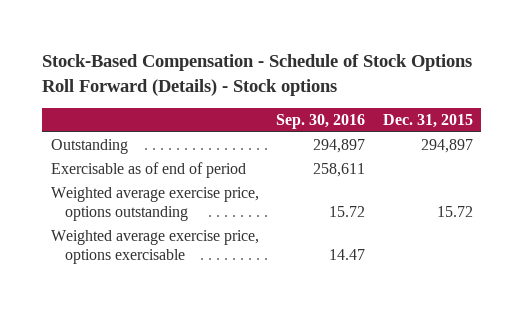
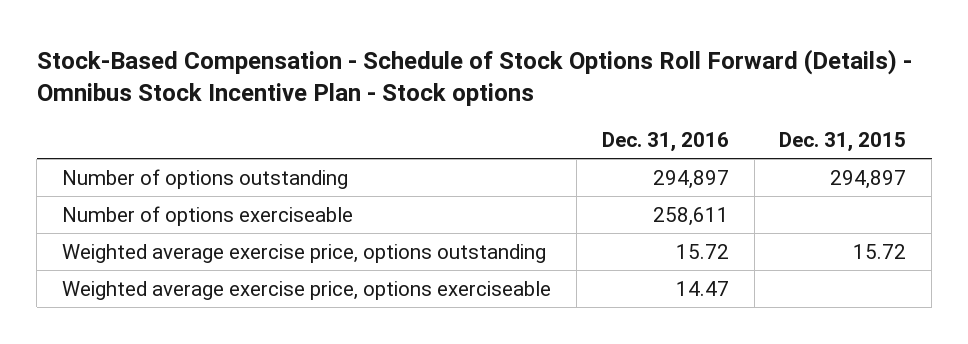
[42,54,473,96] Stock-Based Compensation - Schedule of Stock Options Roll Forward (Details) - Stock options -> [36,48,912,106] Stock-Based Compensation - Schedule of Stock Options Roll Forward (Details) - Omnibus Stock Incentive Plan - Stock options
[276,113,366,129] Sep. 30, 2016 -> none
none -> [601,132,729,153] Dec. 31, 2016
[51,139,129,155] Outstanding -> [62,168,349,189] Number of options outstanding
[51,162,247,179] Exercisable as of end of period -> [62,205,354,226] Number of options exerciseable
[51,230,260,265] Weighted average exercise price, options exercisable -> [62,280,552,300] Weighted average exercise price, options exerciseable

